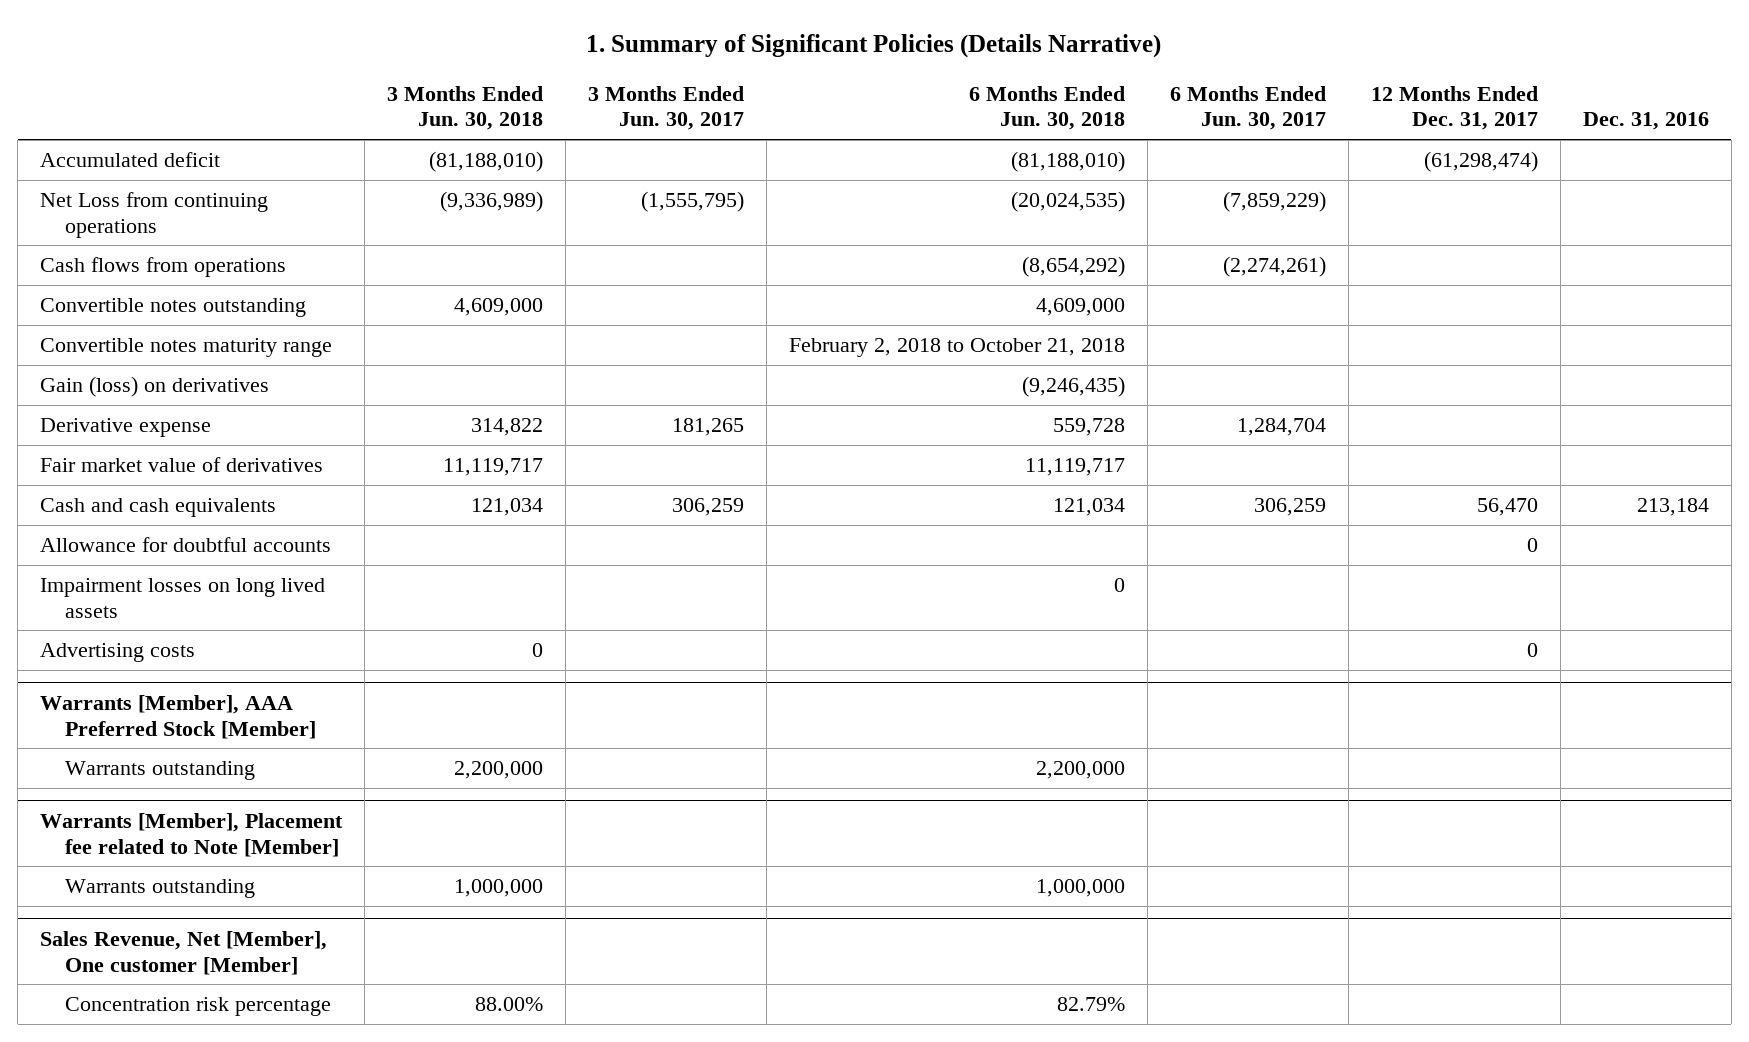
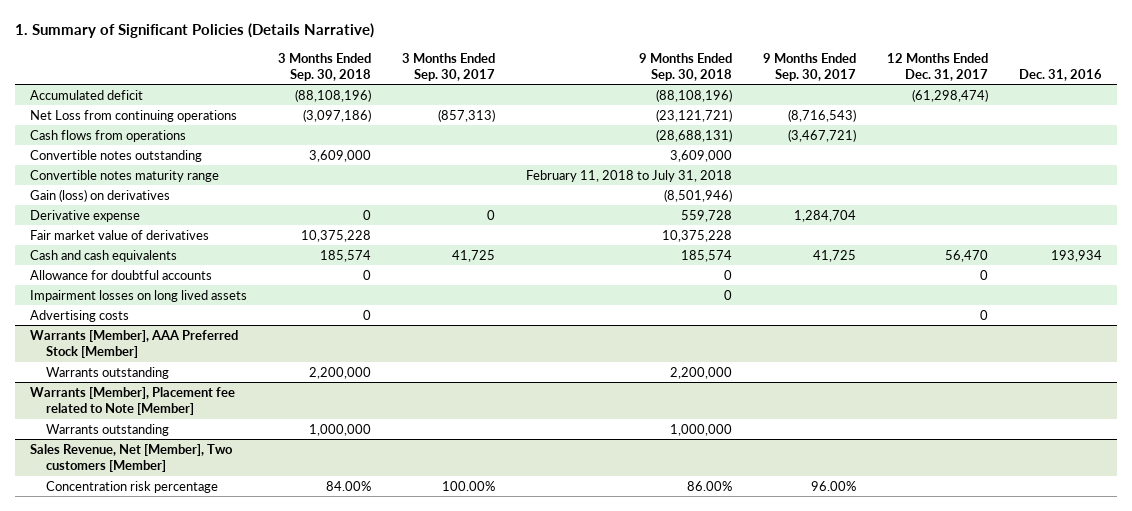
[387,85,544,131] 3 Months Ended Jun. 30, 2018 -> none
[588,85,745,131] 3 Months Ended Jun. 30, 2017 -> none
[968,85,1125,131] 6 Months Ended Jun. 30, 2018 -> none
[1169,85,1326,131] 6 Months Ended Jun. 30, 2017 -> none
none -> [278,52,372,81] 3 Months Ended Sep. 30, 2018
none -> [401,52,495,81] 3 Months Ended Sep. 30, 2017
none -> [638,52,732,81] 9 Months Ended Sep. 30, 2018
none -> [762,52,856,81] 9 Months Ended Sep. 30, 2017
[1636,497,1709,516] 213,184 -> [1050,249,1102,262] 193,934
[40,930,328,975] Sales Revenue, Net [Member], One customer [Member] -> [30,443,234,472] Sales Revenue, Net [Member], Two customers [Member]

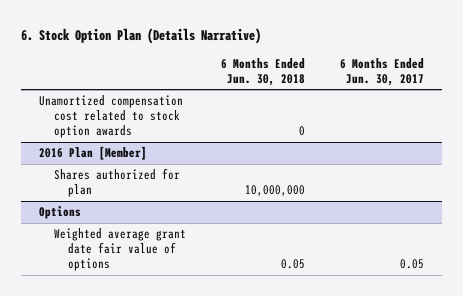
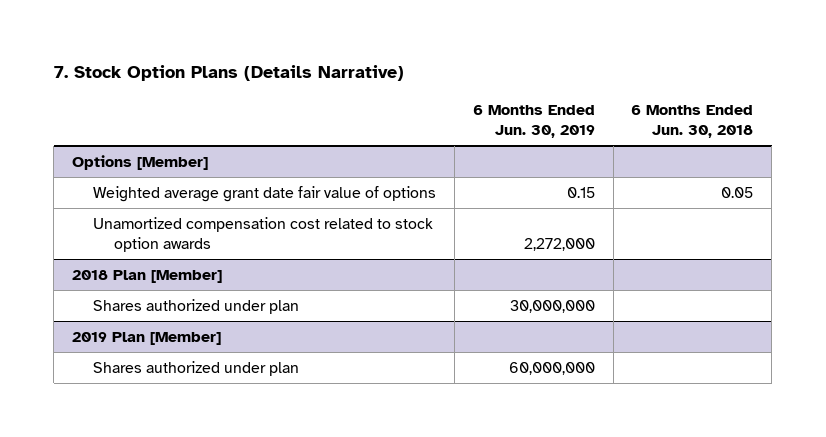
[20,27,261,44] 6. Stock Option Plan (Details Narrative) -> [53,65,404,82] 7. Stock Option Plans (Details Narrative)
[340,57,425,86] 6 Months Ended Jun. 30, 2017 -> none
none -> [472,104,595,139] 6 Months Ended Jun. 30, 2019
[38,95,183,139] Unamortized compensation cost related to stock option awards -> none
[38,146,147,161] 2016 Plan [Member] -> none
[53,168,180,198] Shares authorized for plan -> none
[38,206,81,220] Options -> [72,154,209,170] Options [Member]
none -> [93,216,434,253] Unamortized compensation cost related to stock option awards
none -> [72,269,223,283] 2018 Plan [Member]
none -> [93,298,300,314] Shares authorized under plan
none -> [72,331,222,345] 2019 Plan [Member]
none -> [93,360,300,376] Shares authorized under plan

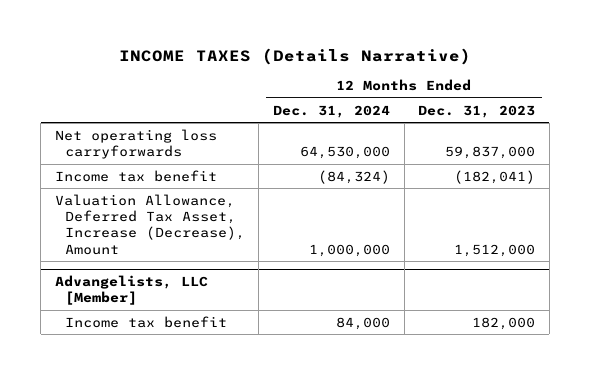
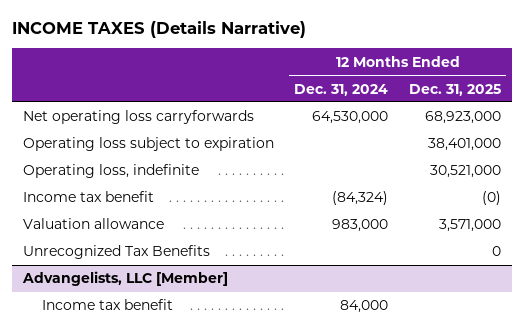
[418,104,536,118] Dec. 31, 2023 -> none
none -> [409,83,502,96] Dec. 31, 2025
none -> [22,137,274,152] Operating loss subject to expiration
none -> [22,164,199,179] Operating loss, indefinite
[54,193,245,255] Valuation Allowance, Deferred Tax Asset, Increase (Decrease), Amount -> [22,218,164,230] Valuation allowance
[309,243,391,257] 1,000,000 -> [332,219,389,233] 983,000
none -> [22,245,210,260] Unrecognized Tax Benefits

